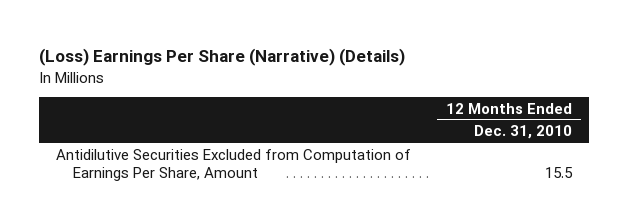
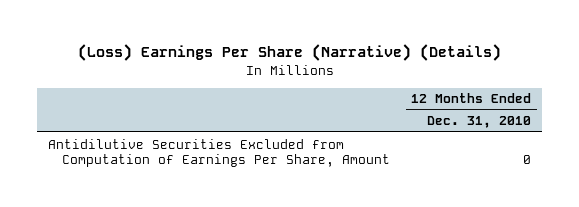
[545,167,574,179] 15.5 -> [523,154,532,164] 0

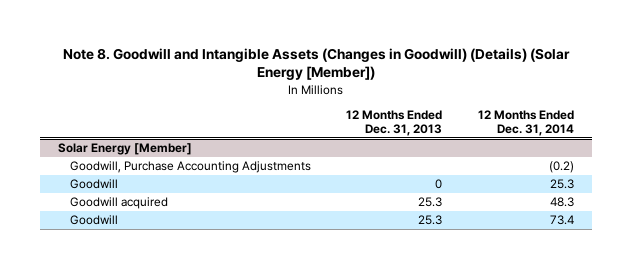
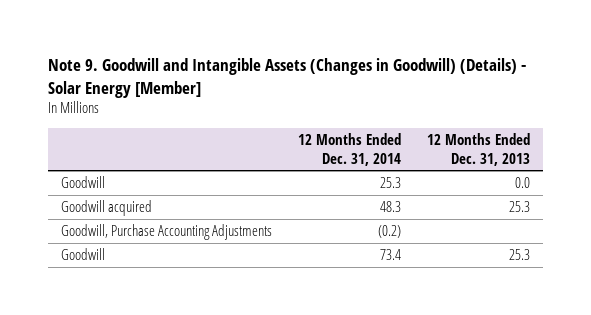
[62,47,570,81] Note 8. Goodwill and Intangible Assets (Changes in Goodwill) (Details) (Solar Energy [Member]) -> [48,57,527,98] Note 9. Goodwill and Intangible Assets (Changes in Goodwill) (Details) - Solar Energy [Member]
[57,143,192,156] Solar Energy [Member] -> none
[69,161,311,174] Goodwill, Purchase Accounting Adjustments -> none
[435,179,443,190] 0 -> [514,177,530,189] 0.0
none -> [61,224,273,241] Goodwill, Purchase Accounting Adjustments

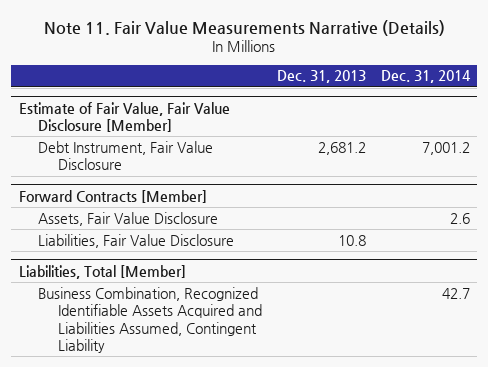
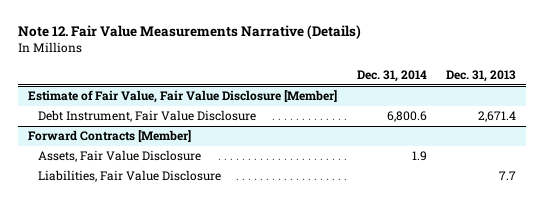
[44,19,446,36] Note 11. Fair Value Measurements Narrative (Details) -> [18,25,362,40] Note 12. Fair Value Measurements Narrative (Details)
[317,141,366,155] 2,681.2 -> [478,111,517,123] 2,671.4
[421,141,470,155] 7,001.2 -> [386,111,427,123] 6,800.6
[18,264,186,279] Liabilities, Total [Member] -> none
[38,286,263,353] Business Combination, Recognized Identifiable Assets Acquired and Liabilities Assumed, Contingent Liability -> none
[449,212,470,224] 2.6 -> [411,151,427,162] 1.9
[337,234,366,246] 10.8 -> [499,171,517,181] 7.7

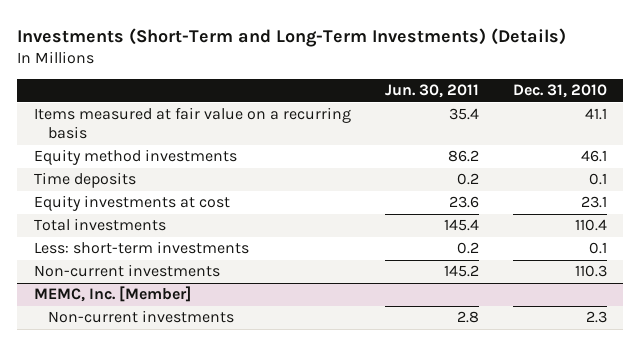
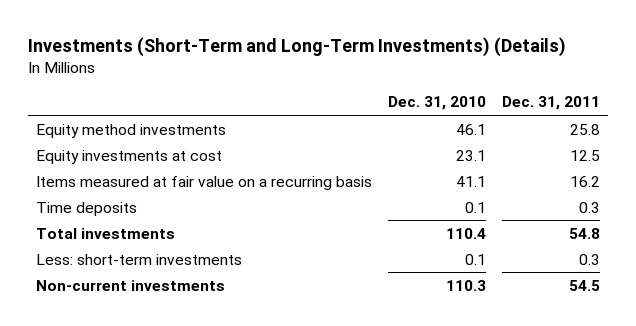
[384,84,479,99] Jun. 30, 2011 -> none
none -> [502,96,601,111] Dec. 31, 2011
[34,107,352,140] Items measured at fair value on a recurring basis -> [36,175,373,190] Items measured at fair value on a recurring basis
[34,172,137,189] Time deposits -> [36,201,138,216] Time deposits
[34,286,192,303] MEMC, Inc. [Member] -> none
[47,310,234,324] Non-current investments -> none

